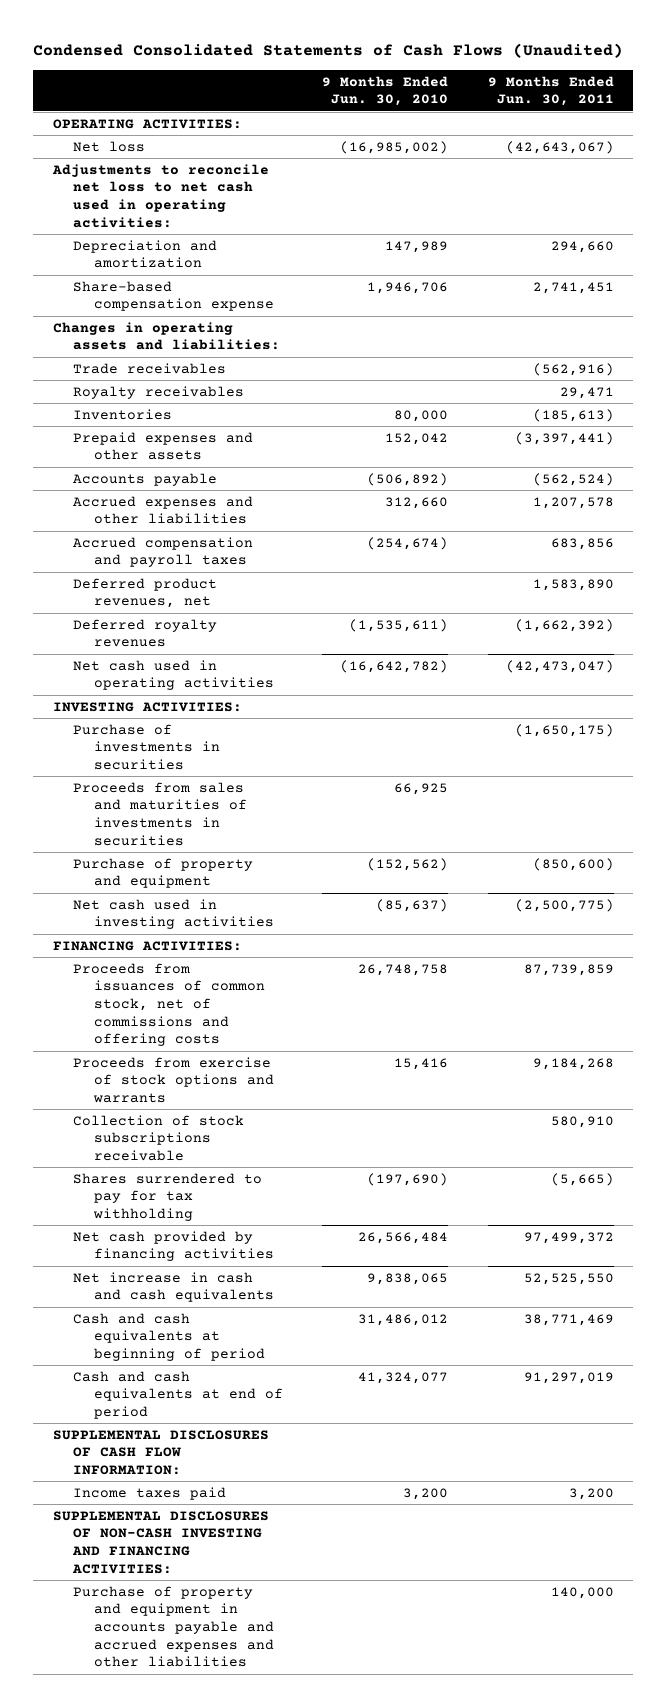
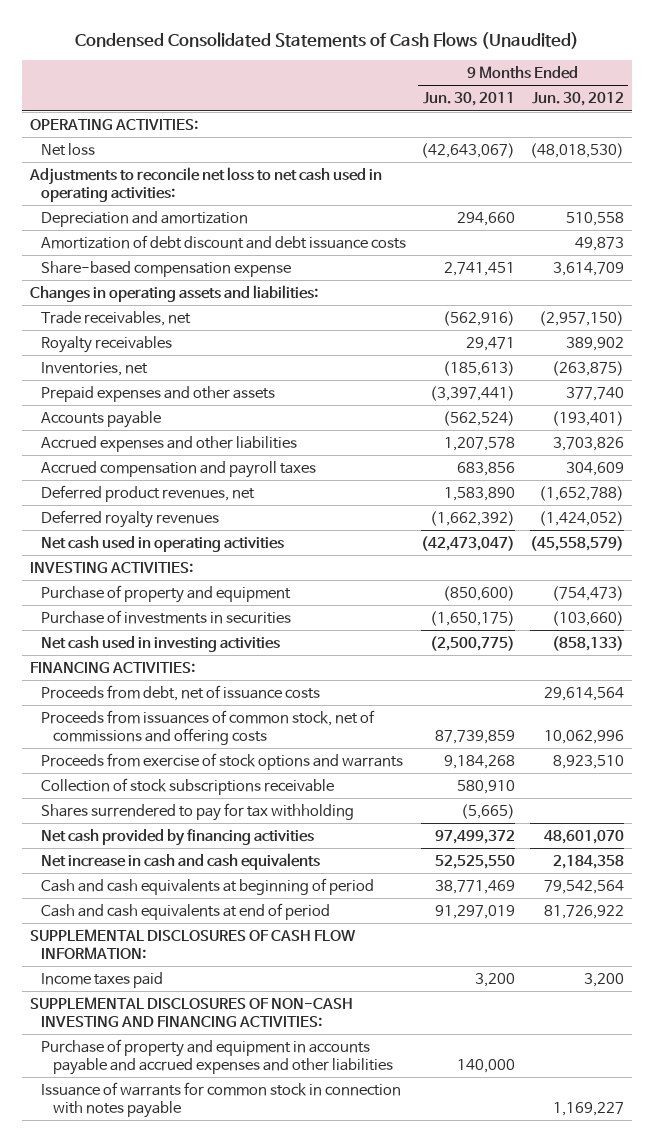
[322,75,449,107] 9 Months Ended Jun. 30, 2010 -> none
none -> [532,92,625,107] Jun. 30, 2012
none -> [41,234,407,249] Amortization of debt discount and debt issuance costs
[73,362,227,374] Trade receivables -> [41,310,192,326] Trade receivables, net
[73,408,173,420] Inventories -> [41,361,149,376] Inventories, net
[73,781,247,846] Proceeds from sales and maturities of investments in securities -> none
[73,723,220,771] Purchase of investments in securities -> [41,609,292,624] Purchase of investments in securities
none -> [41,684,321,701] Proceeds from debt, net of issuance costs
none -> [41,1081,402,1118] Issuance of warrants for common stock in connection with notes payable

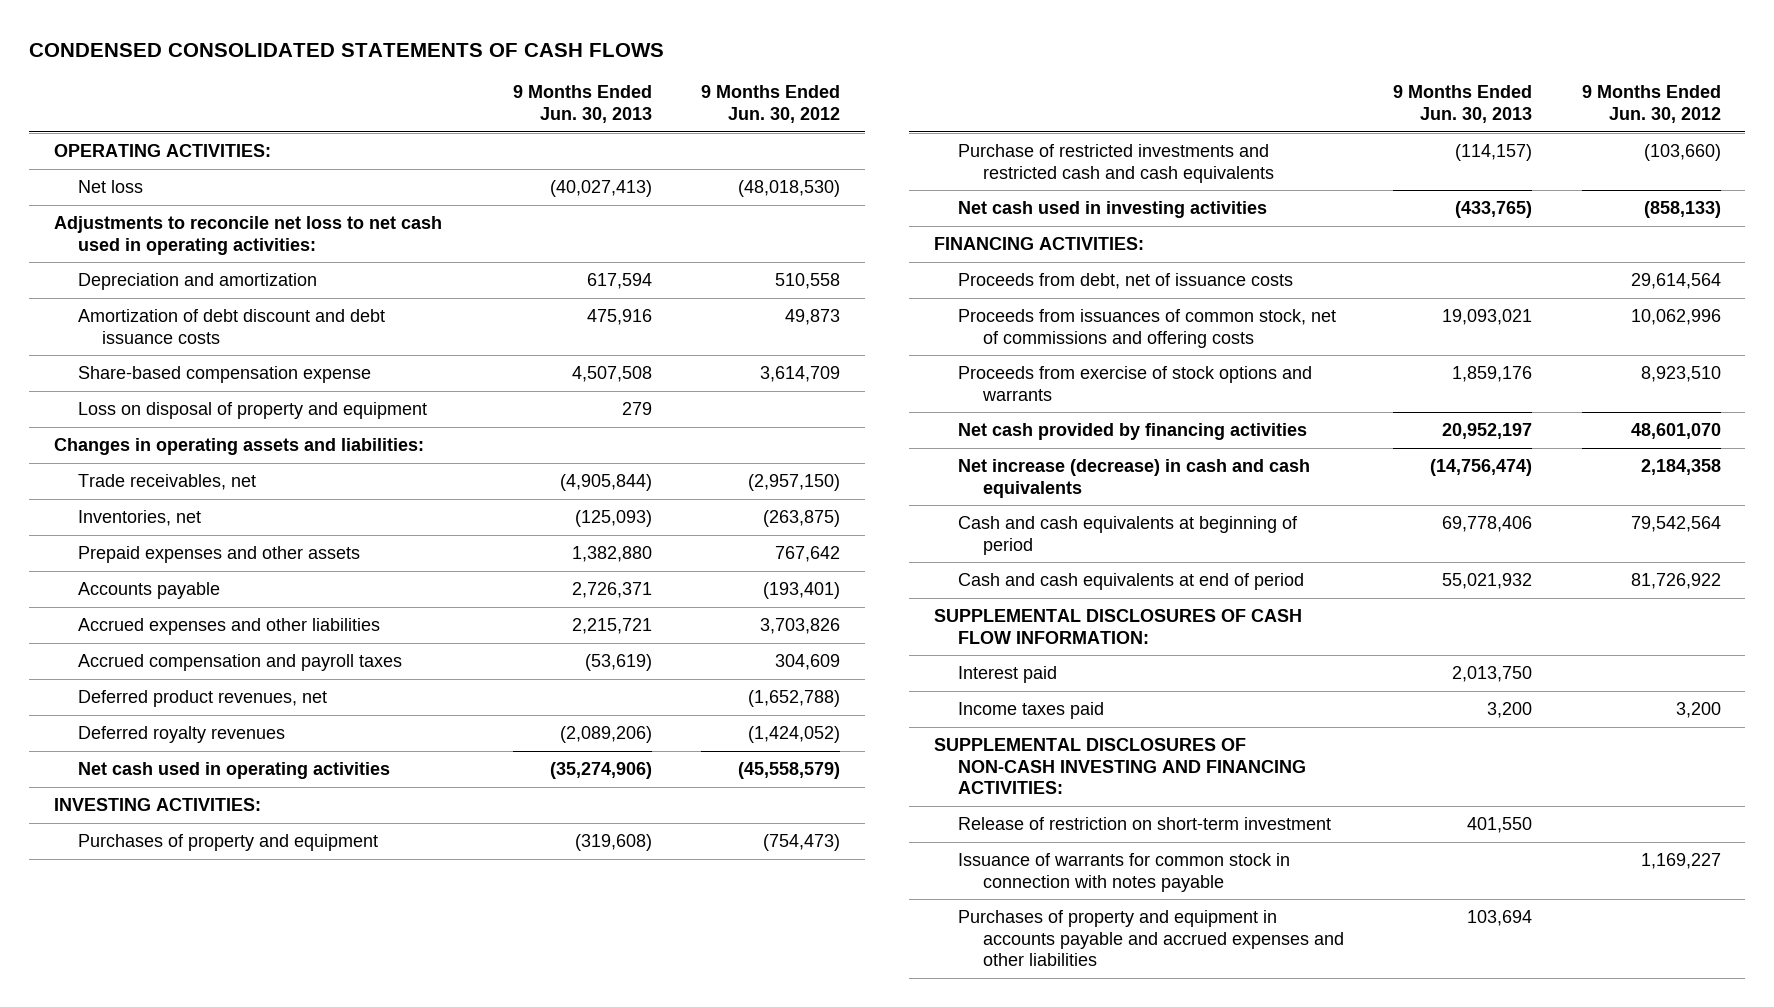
[75,31,580,49] Condensed Consolidated Statements of Cash Flows (Unaudited) -> [28,42,664,57] CONDENSED CONSOLIDATED STATEMENTS OF CASH FLOWS
[423,92,516,107] Jun. 30, 2011 -> none
none -> [512,85,652,124] 9 Months Ended Jun. 30, 2013
none -> [77,401,427,419] Loss on disposal of property and equipment
[41,335,173,353] Royalty receivables -> none
[566,386,625,401] 377,740 -> [774,545,840,562] 767,642
[41,584,292,603] Purchase of property and equipment -> [77,833,378,851] Purchases of property and equipment
[41,609,292,624] Purchase of investments in securities -> [958,143,1274,183] Purchase of restricted investments and restricted cash and cash equivalents
[41,777,335,795] Collection of stock subscriptions receivable -> none
[41,802,355,821] Shares surrendered to pay for tax withholding -> none
[41,852,321,870] Net increase in cash and cash equivalents -> [958,458,1311,498] Net increase (decrease) in cash and cash equivalents
none -> [958,665,1058,683] Interest paid
[41,1038,393,1075] Purchase of property and equipment in accounts payable and accrued expenses and other liabilities -> none
none -> [958,816,1332,830] Release of restriction on short-term investment
none -> [958,909,1344,967] Purchases of property and equipment in accounts payable and accrued expenses and other liabilities

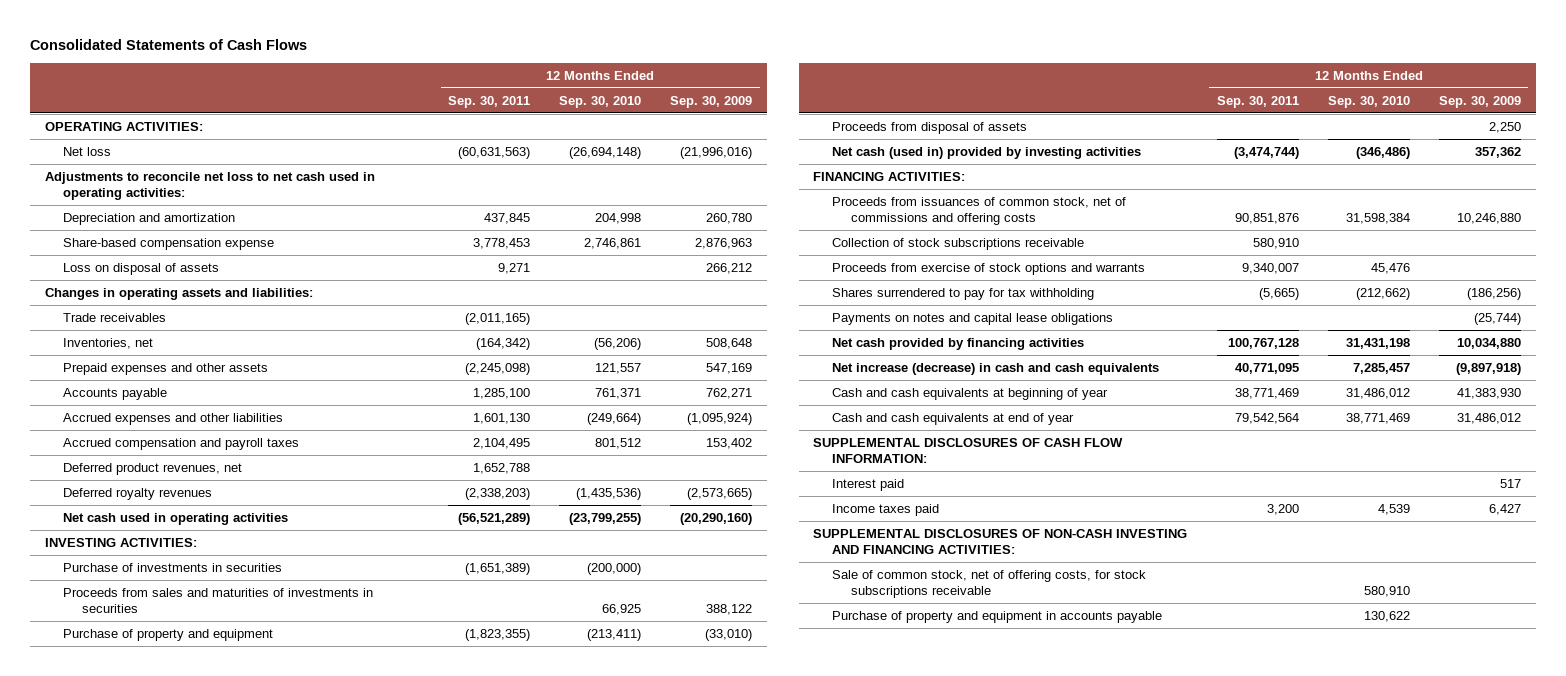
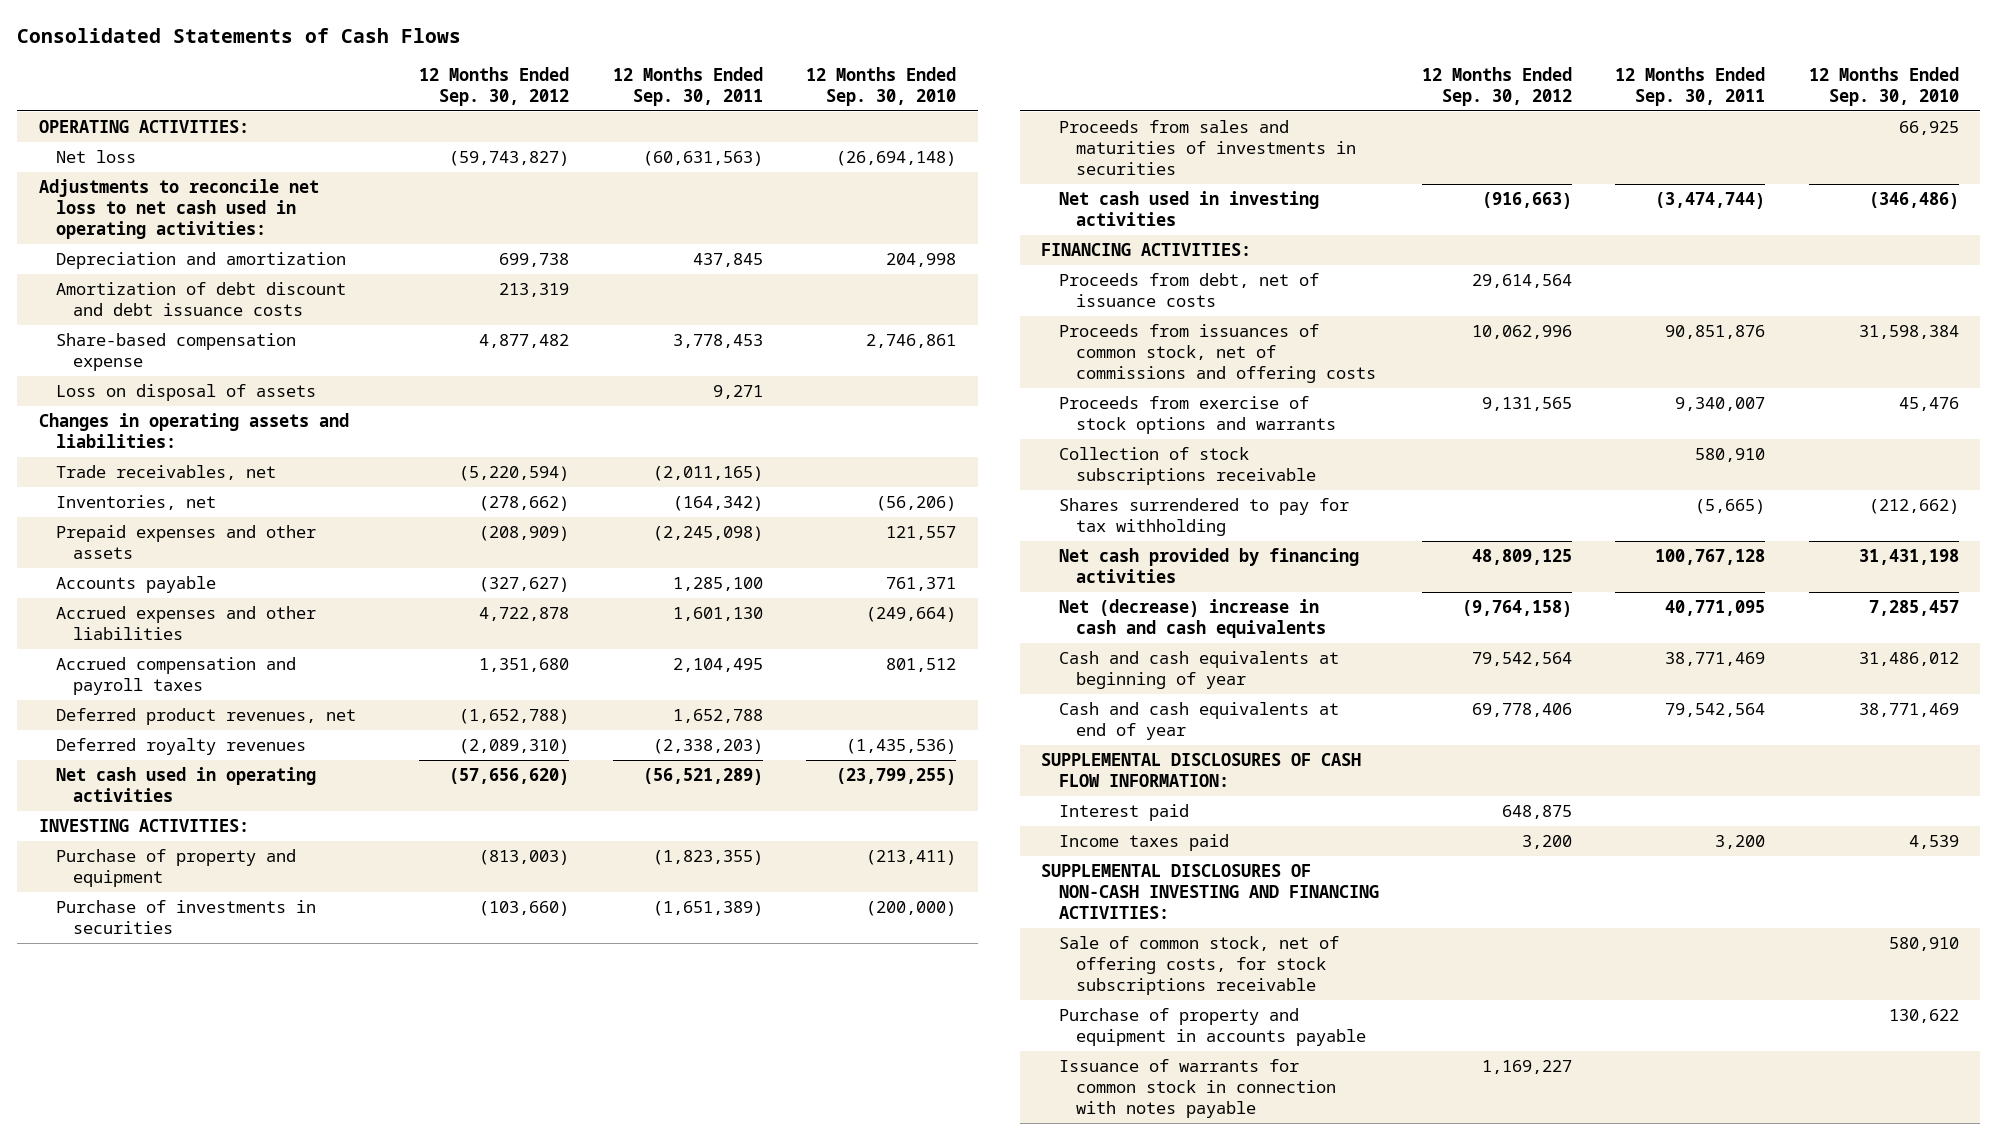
[670,95,753,108] Sep. 30, 2009 -> none
none -> [419,67,570,106] 12 Months Ended Sep. 30, 2012
none -> [56,282,347,316] Amortization of debt discount and debt issuance costs
[63,312,167,322] Trade receivables -> [56,465,277,481] Trade receivables, net
[63,628,274,641] Purchase of property and equipment -> [56,849,297,887] Purchase of property and equipment
[831,121,1027,134] Proceeds from disposal of assets -> none
[831,146,1141,159] Net cash (used in) provided by investing activities -> [1058,191,1319,226] Net cash used in investing activities
none -> [1058,273,1319,307] Proceeds from debt, net of issuance costs
[831,237,1084,250] Collection of stock subscriptions receivable -> [1058,447,1316,485] Collection of stock subscriptions receivable
[831,312,1113,325] Payments on notes and capital lease obligations -> none
[831,362,1159,375] Net increase (decrease) in cash and cash equivalents -> [1058,599,1326,638] Net (decrease) increase in cash and cash equivalents
none -> [1058,1059,1336,1118] Issuance of warrants for common stock in connection with notes payable

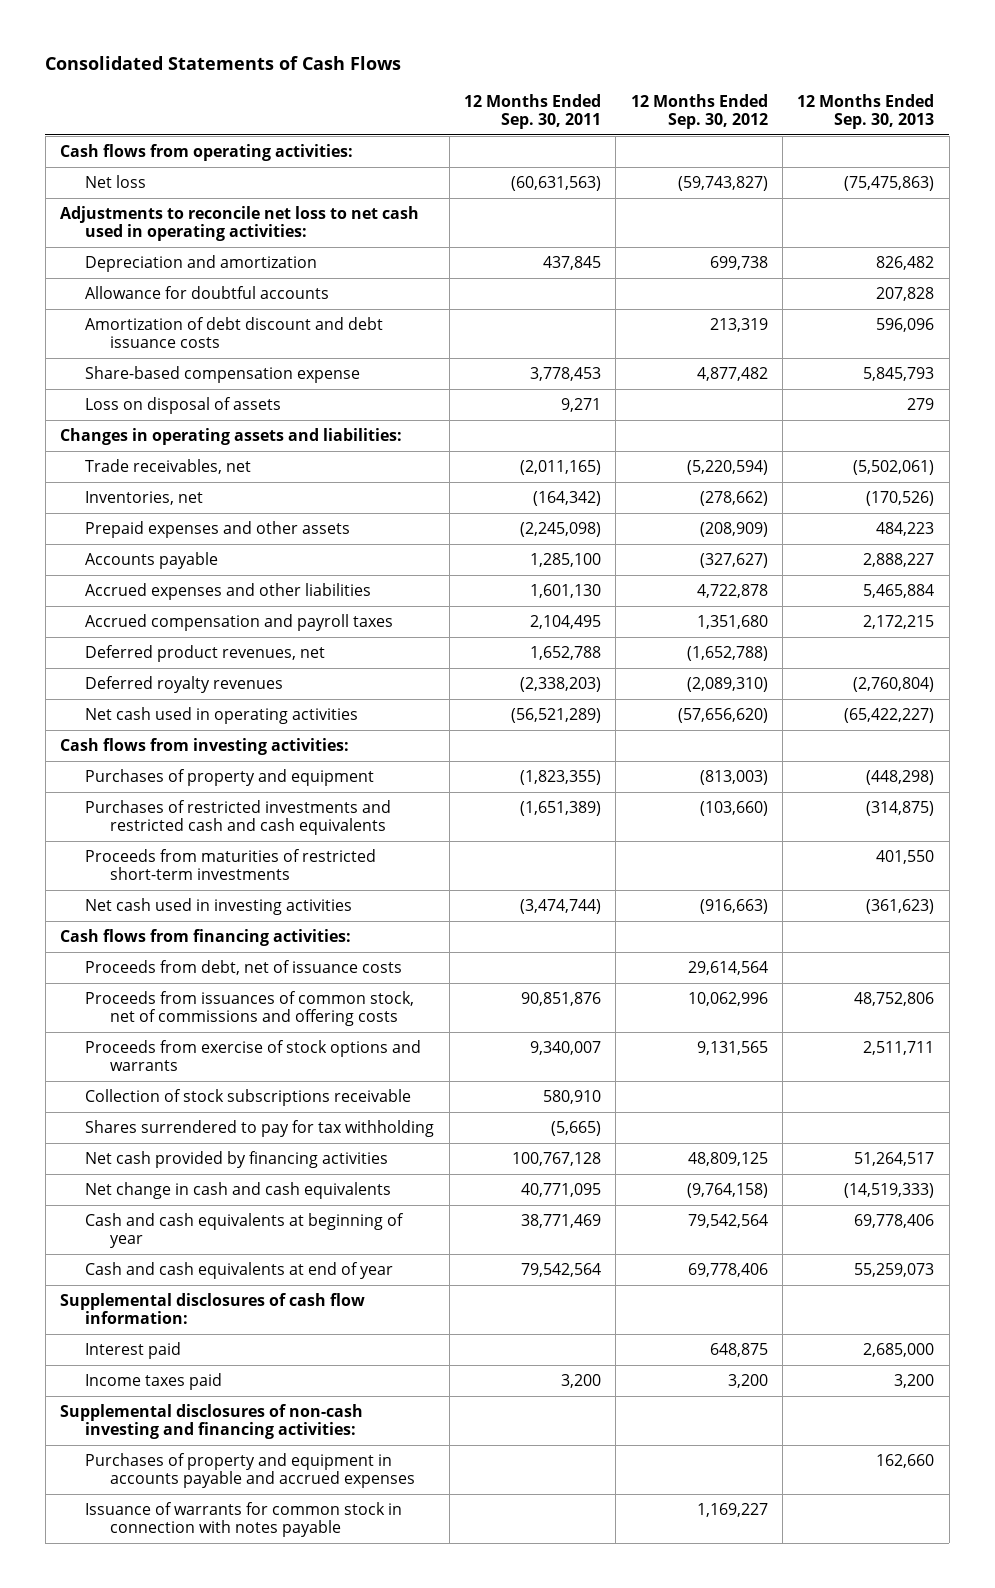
[806,67,957,106] 12 Months Ended Sep. 30, 2010 -> none
none -> [797,93,935,129] 12 Months Ended Sep. 30, 2013
[38,120,249,134] OPERATING ACTIVITIES: -> [60,143,354,161] Cash flows from operating activities:
none -> [85,285,330,299] Allowance for doubtful accounts
[1058,120,1356,175] Proceeds from sales and maturities of investments in securities -> none
[38,819,249,833] INVESTING ACTIVITIES: -> [60,737,350,755] Cash flows from investing activities:
[56,849,297,887] Purchase of property and equipment -> [85,768,375,786] Purchases of property and equipment
[56,900,317,934] Purchase of investments in securities -> [85,799,392,836] Purchases of restricted investments and restricted cash and cash equivalents
none -> [85,848,377,881] Proceeds from maturities of restricted short-term investments
[1041,243,1252,257] FINANCING ACTIVITIES: -> [60,928,352,946] Cash flows from financing activities:
[1058,599,1326,638] Net (decrease) increase in cash and cash equivalents -> [85,1181,392,1199] Net change in cash and cash equivalents
[1041,753,1362,787] SUPPLEMENTAL DISCLOSURES OF CASH FLOW INFORMATION: -> [60,1292,366,1325] Supplemental disclosures of cash flow information:
[1058,936,1339,995] Sale of common stock, net of offering costs, for stock subscriptions receivable -> none
[1041,864,1379,919] SUPPLEMENTAL DISCLOSURES OF NON-CASH INVESTING AND FINANCING ACTIVITIES: -> [60,1403,364,1440] Supplemental disclosures of non-cash investing and financing activities:
[1058,1008,1366,1046] Purchase of property and equipment in accounts payable -> [85,1452,416,1489] Purchases of property and equipment in accounts payable and accrued expenses

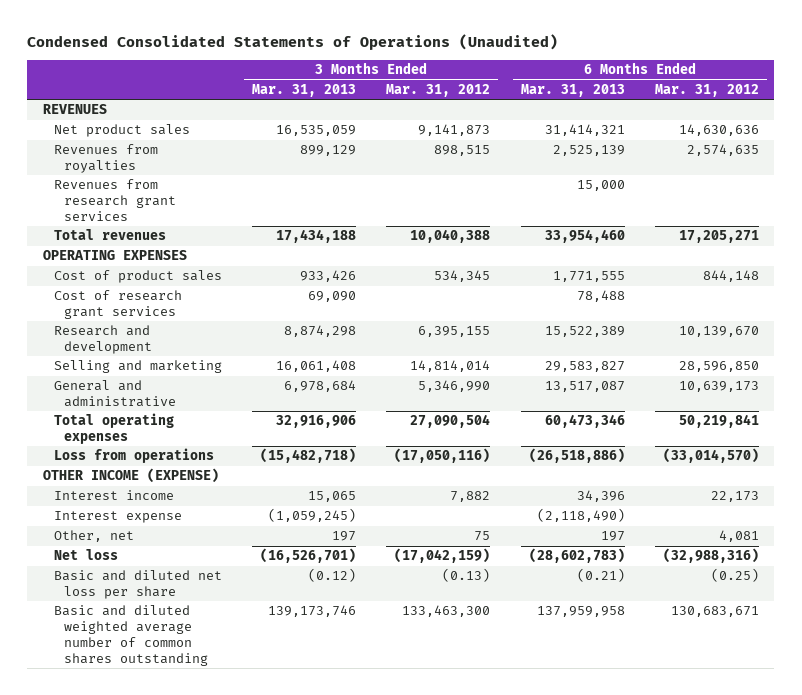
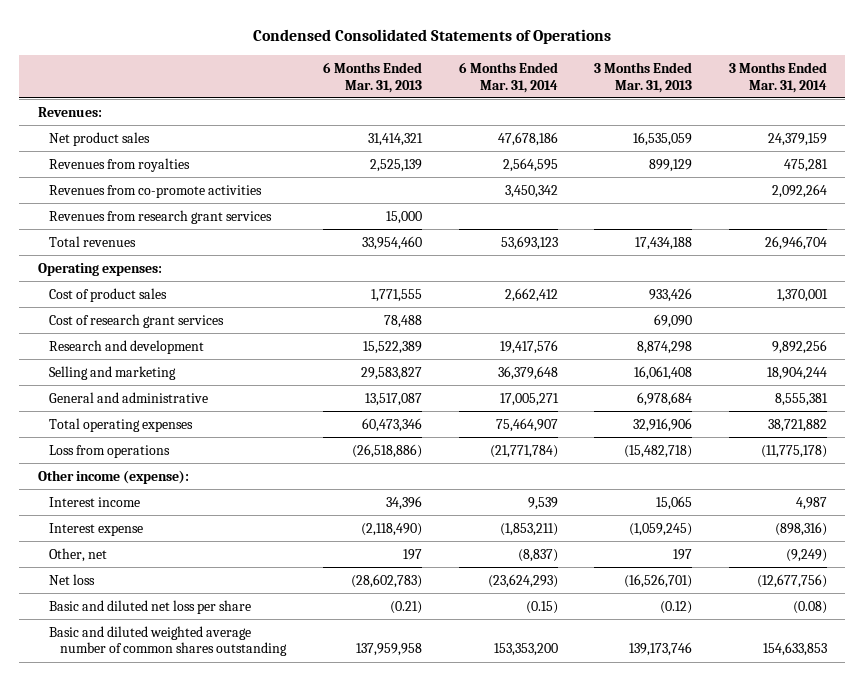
[27,34,559,51] Condensed Consolidated Statements of Operations (Unaudited) -> [253,29,612,45] Condensed Consolidated Statements of Operations
[386,83,491,97] Mar. 31, 2012 -> none
[655,83,760,97] Mar. 31, 2012 -> none
none -> [458,61,558,93] 6 Months Ended Mar. 31, 2014
none -> [728,61,827,93] 3 Months Ended Mar. 31, 2014
[42,104,107,115] REVENUES -> [37,106,102,117] Revenues:
none -> [48,184,262,198] Revenues from co-promote activities
[42,250,187,261] OPERATING EXPENSES -> [37,262,162,276] Operating expenses:
[42,468,219,484] OTHER INCOME (EXPENSE) -> [37,469,189,484] Other income (expense):

